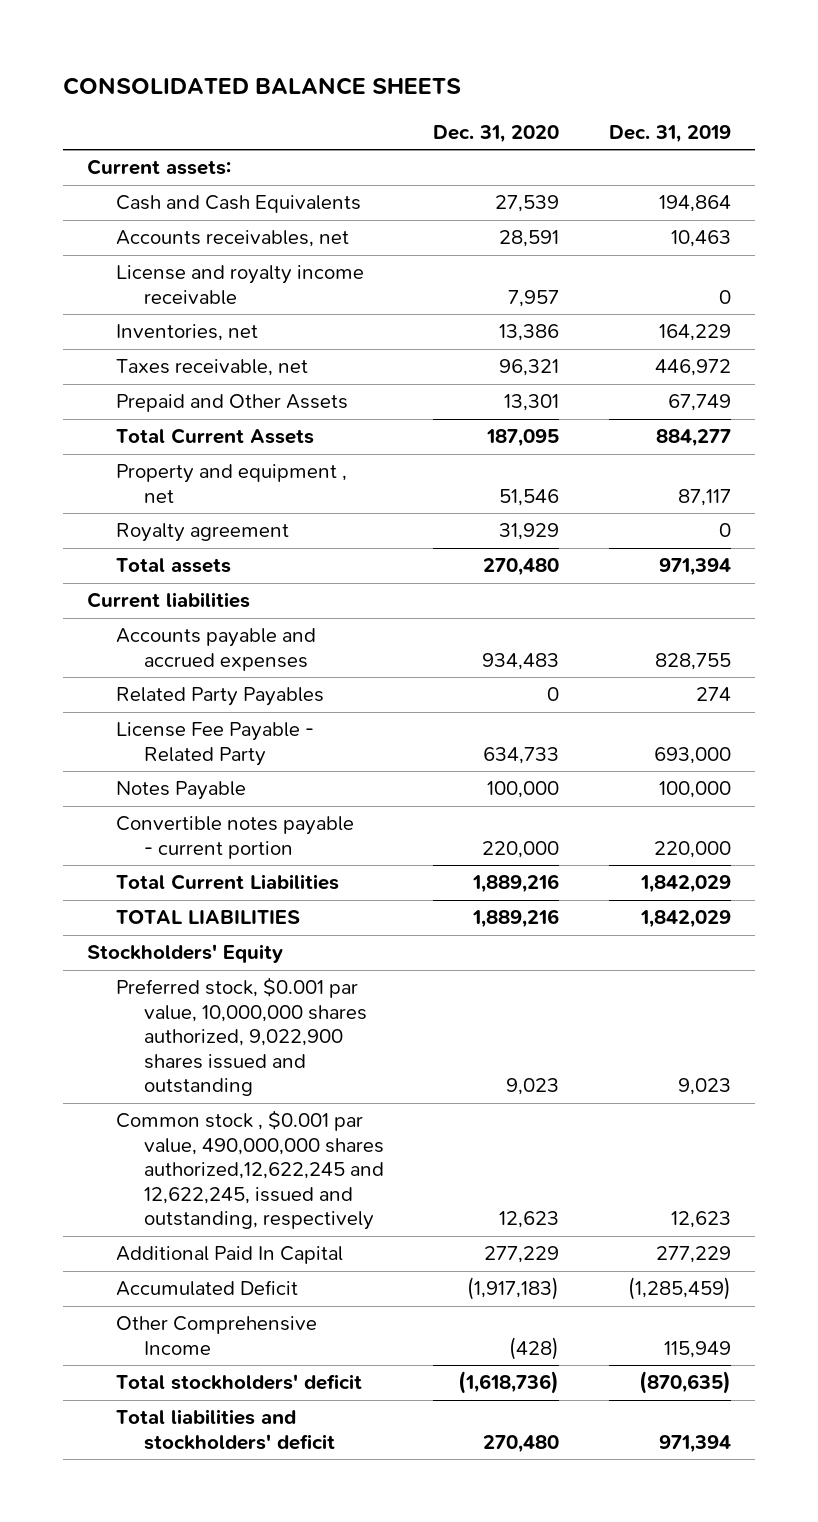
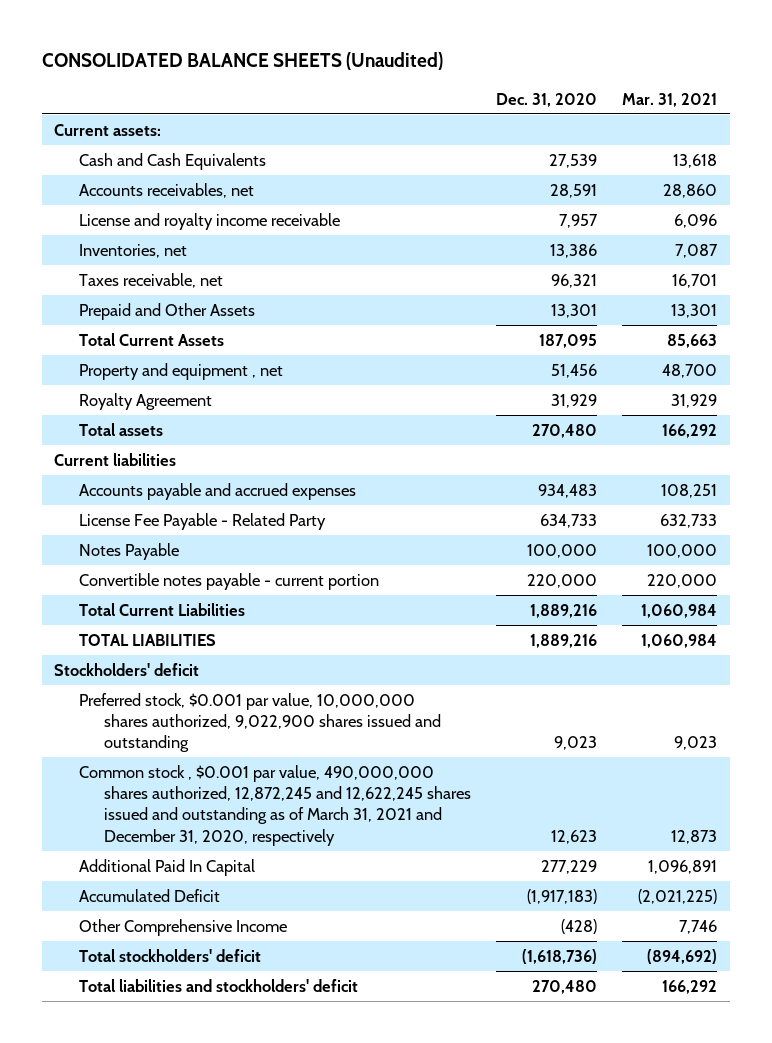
[62,77,461,96] CONSOLIDATED BALANCE SHEETS -> [41,52,443,71] CONSOLIDATED BALANCE SHEETS (Unaudited)
[608,124,731,143] Dec. 31, 2019 -> none
none -> [622,92,718,107] Mar. 31, 2021
[499,488,560,506] 51,546 -> [551,363,598,378] 51,456
[115,523,289,543] Royalty agreement -> [79,392,213,410] Royalty Agreement
[115,687,324,707] Related Party Payables -> none
[87,944,284,964] Stockholders' Equity -> [54,662,200,676] Stockholders' deficit
[115,1110,385,1230] Common stock , $0.001 par value, 490,000,000 shares authorized,12,622,245 and 12,622,245, issued and outstanding, respectively -> [79,764,472,846] Common stock , $0.001 par value, 490,000,000 shares authorized, 12,872,245 and 12,622,245 shares issued and outstanding as of March 31, 2021 and December 31, 2020, respectively

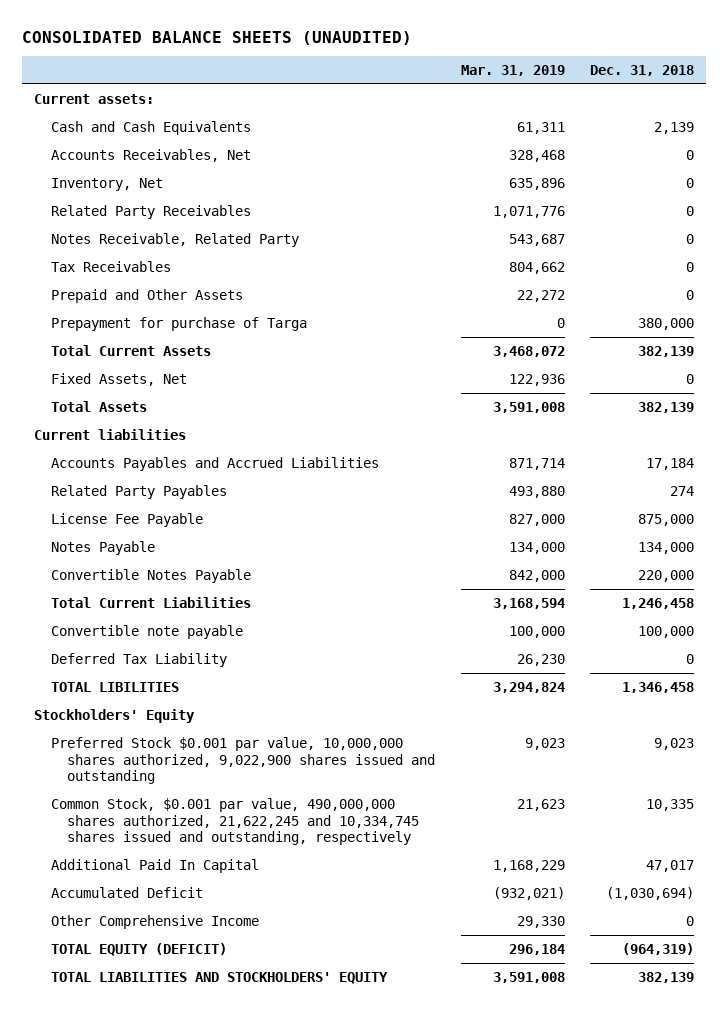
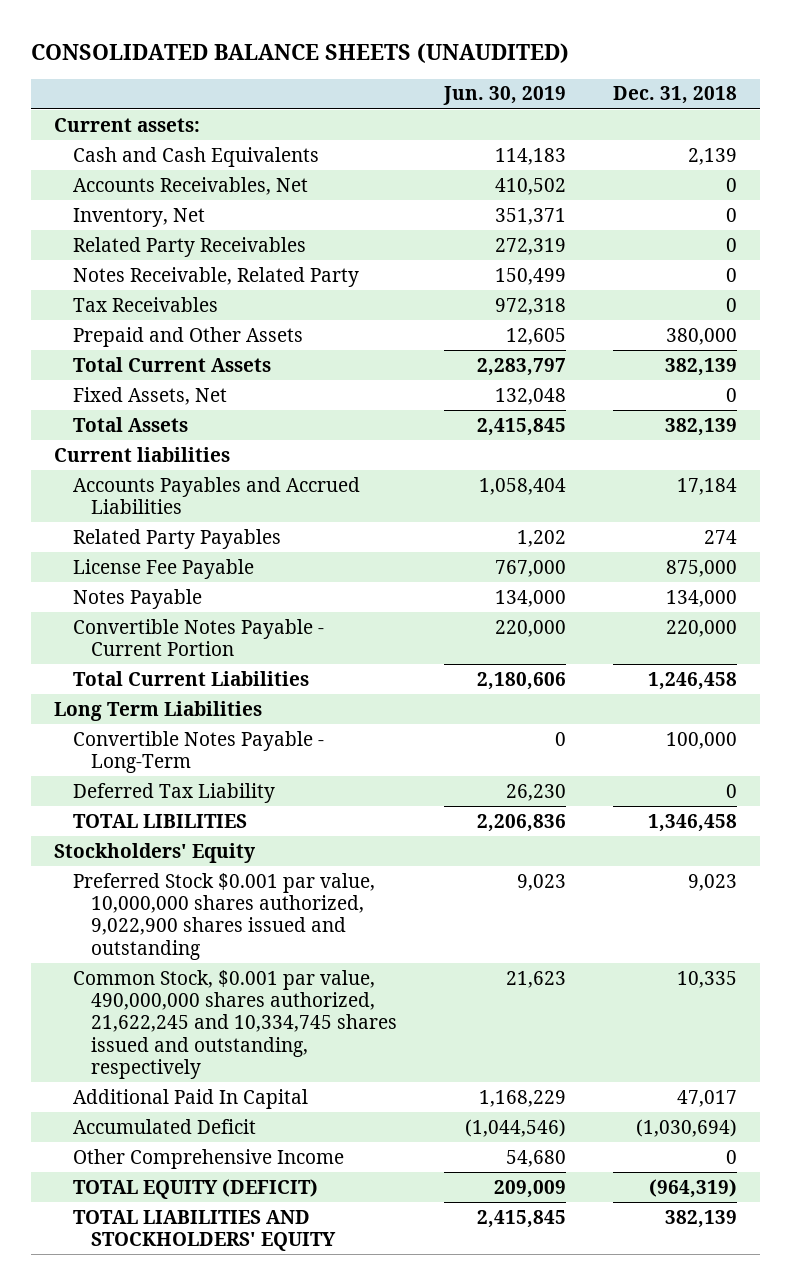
[460,65,565,77] Mar. 31, 2019 -> none
none -> [442,86,566,106] Jun. 30, 2019
[50,316,307,331] Prepayment for purchase of Targa -> none
[685,289,694,300] 0 -> [665,327,737,345] 380,000
[50,568,251,583] Convertible Notes Payable -> [72,618,324,657] Convertible Notes Payable - Current Portion
none -> [54,700,263,721] Long Term Liabilities
[50,624,243,639] Convertible note payable -> [72,730,324,774] Convertible Notes Payable - Long-Term

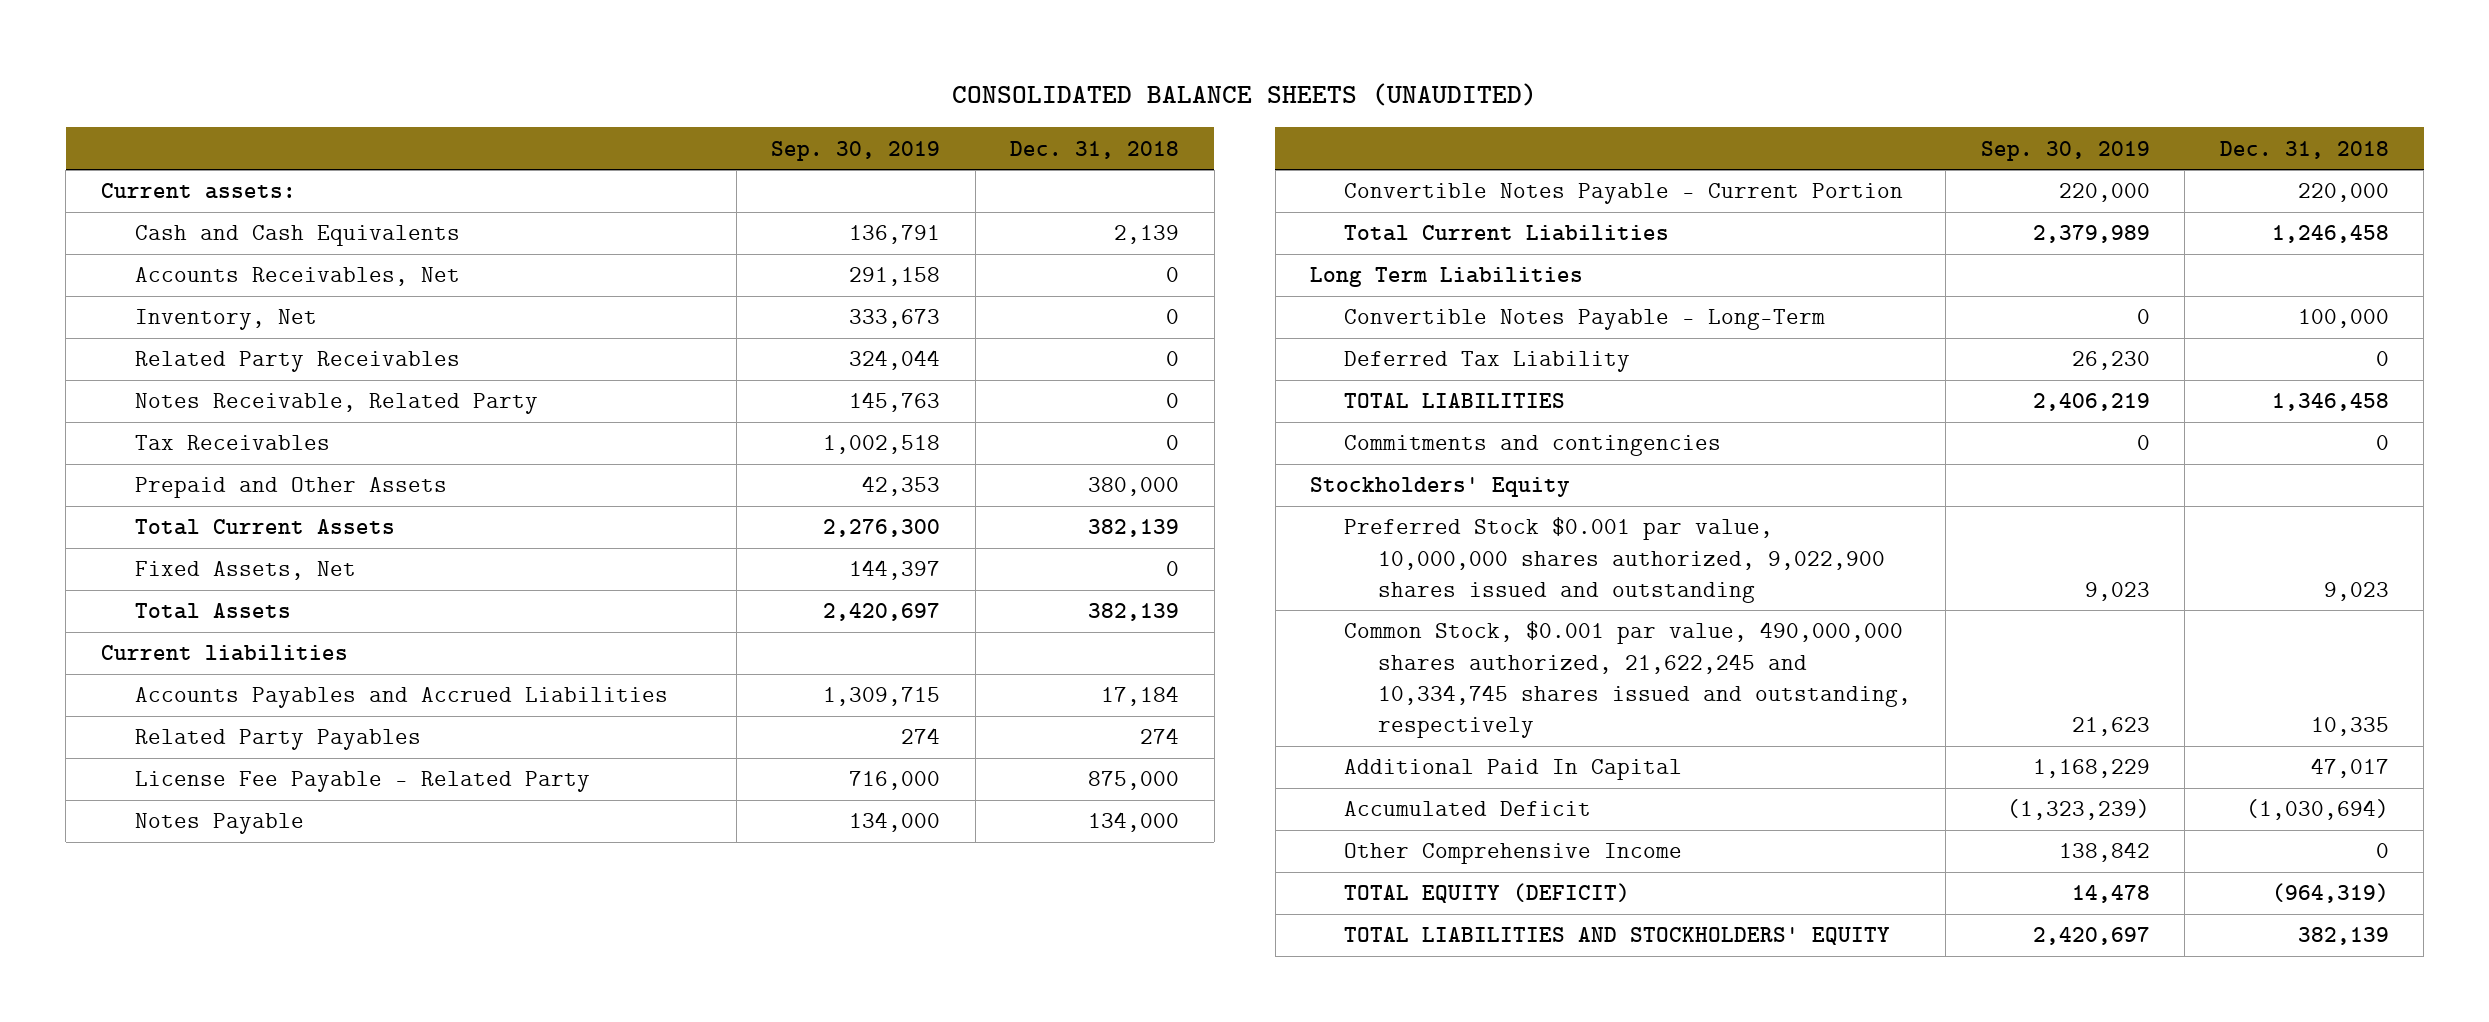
[442,86,566,106] Jun. 30, 2019 -> none
none -> [771,140,941,161] Sep. 30, 2019
[72,558,254,579] License Fee Payable -> [134,771,590,793] License Fee Payable - Related Party
[72,813,247,828] TOTAL LIBILITIES -> [1343,393,1565,409] TOTAL LIABILITIES
none -> [1343,435,1721,457] Commitments and contingencies

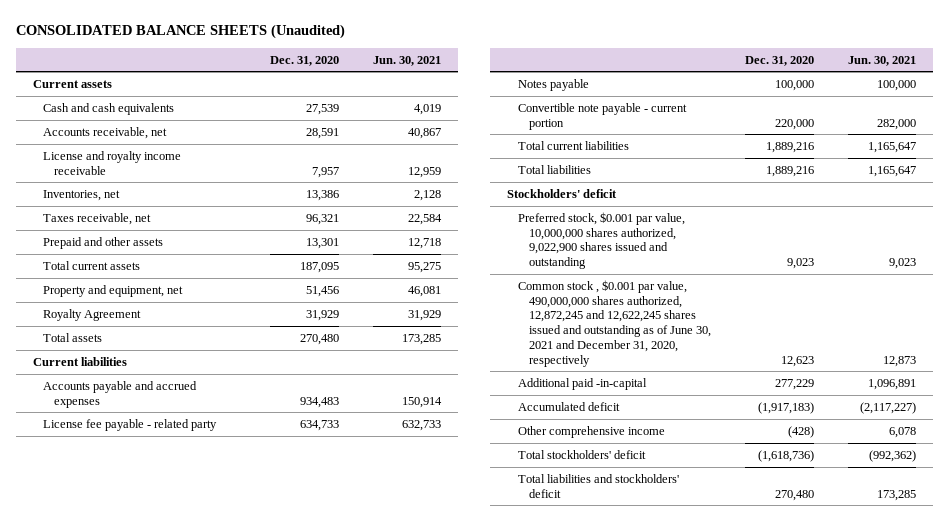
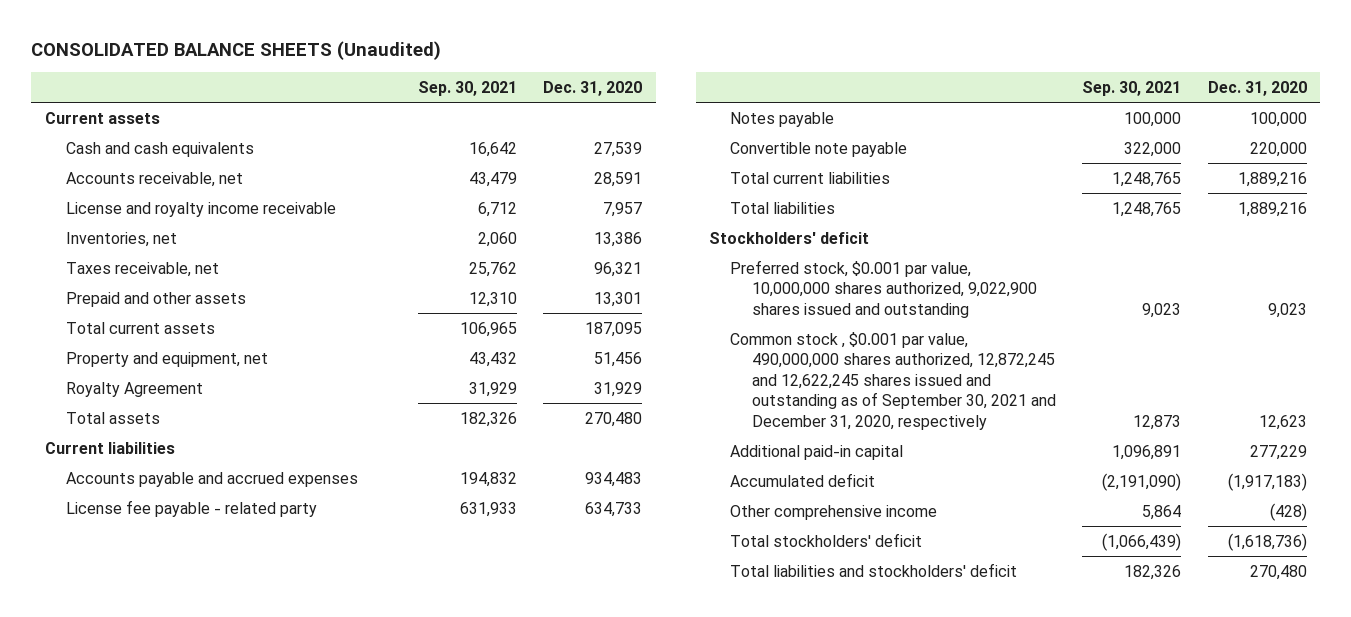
[373,55,442,66] Jun. 30, 2021 -> none
none -> [417,80,517,96] Sep. 30, 2021
[517,102,687,130] Convertible note payable - current portion -> [730,141,908,157] Convertible note payable
[517,279,711,367] Common stock , $0.001 par value, 490,000,000 shares authorized, 12,872,245 and 12,622,245 shares issued and outstanding as of June 30, 2021 and December 31, 2020, respectively -> [730,331,1056,430] Common stock , $0.001 par value, 490,000,000 shares authorized, 12,872,245 and 12,622,245 shares issued and outstanding as of September 30, 2021 and December 31, 2020, respectively
[517,377,647,390] Additional paid -in-capital -> [730,444,904,460] Additional paid-in capital

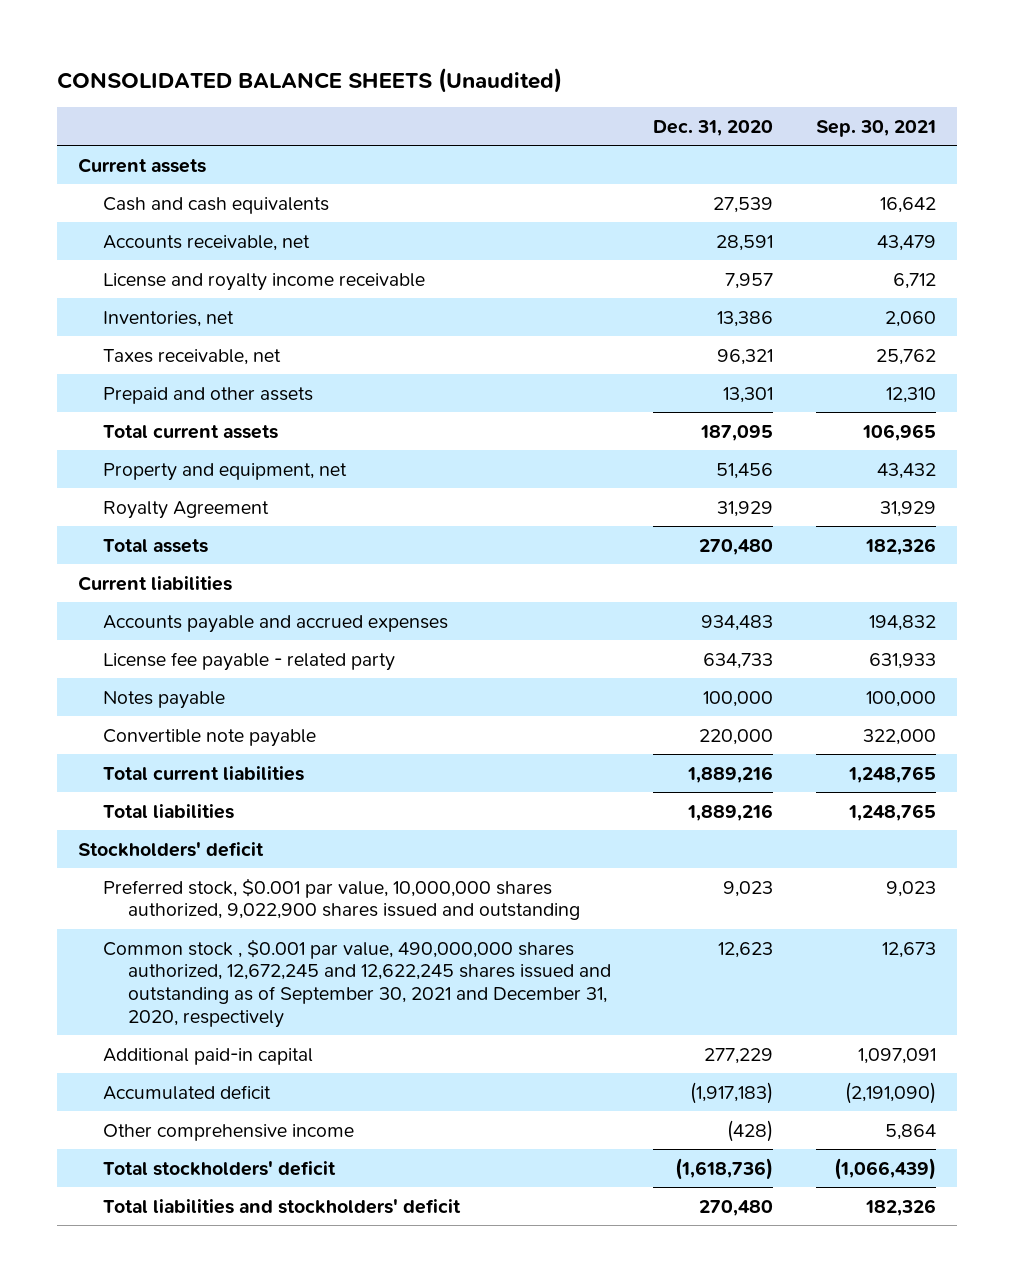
[730,331,1056,430] Common stock , $0.001 par value, 490,000,000 shares authorized, 12,872,245 and 12,622,245 shares issued and outstanding as of September 30, 2021 and December 31, 2020, respectively -> [103,938,611,1028] Common stock , $0.001 par value, 490,000,000 shares authorized, 12,672,245 and 12,622,245 shares issued and outstanding as of September 30, 2021 and December 31, 2020, respectively
[1133,414,1182,430] 12,873 -> [881,941,936,958] 12,673
[1112,444,1182,460] 1,096,891 -> [857,1047,936,1064] 1,097,091

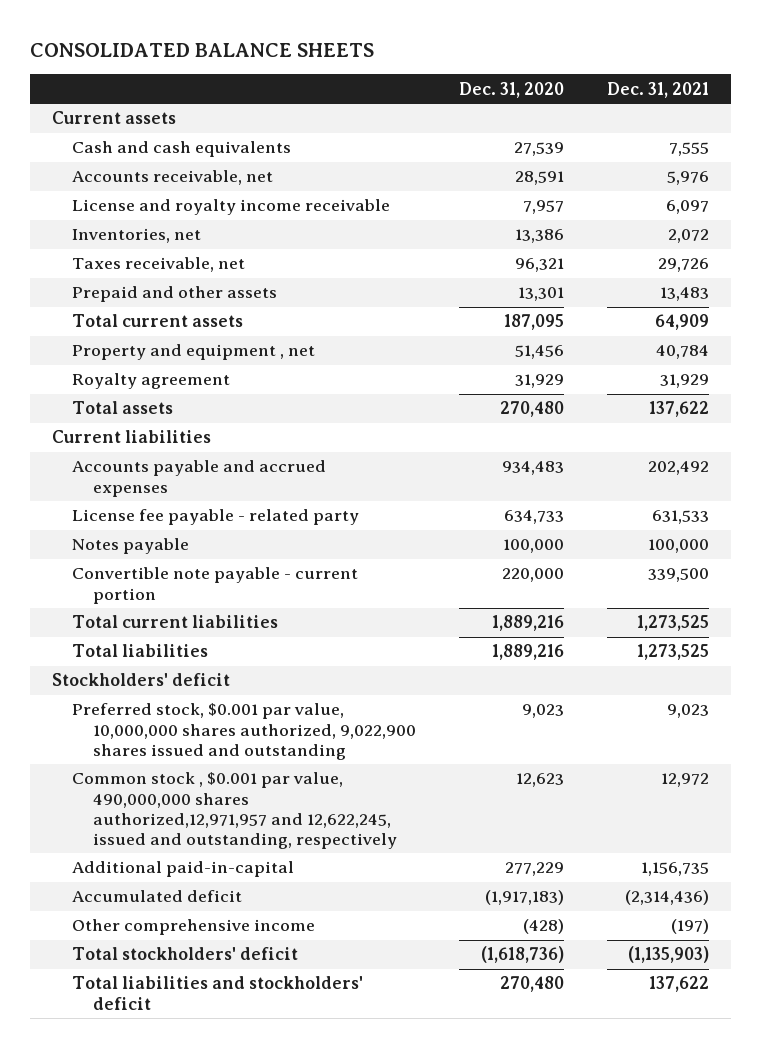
[57,67,563,93] CONSOLIDATED BALANCE SHEETS (Unaudited) -> [30,43,375,58] CONSOLIDATED BALANCE SHEETS
[815,119,936,137] Sep. 30, 2021 -> none
none -> [607,81,710,98] Dec. 31, 2021
[103,462,348,481] Property and equipment, net -> [72,344,316,361] Property and equipment , net
[103,500,270,519] Royalty Agreement -> [72,373,231,390] Royalty agreement
[103,728,317,747] Convertible note payable -> [72,567,359,604] Convertible note payable - current portion
[103,938,611,1028] Common stock , $0.001 par value, 490,000,000 shares authorized, 12,672,245 and 12,622,245 shares issued and outstanding as of September 30, 2021 and December 31, 2020, respectively -> [72,772,398,849] Common stock , $0.001 par value, 490,000,000 shares authorized,12,971,957 and 12,622,245, issued and outstanding, respectively
[103,1047,314,1065] Additional paid-in capital -> [72,861,295,878] Additional paid-in-capital

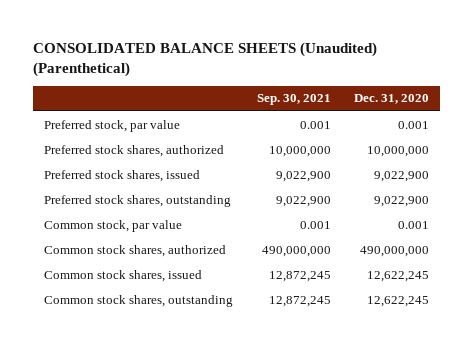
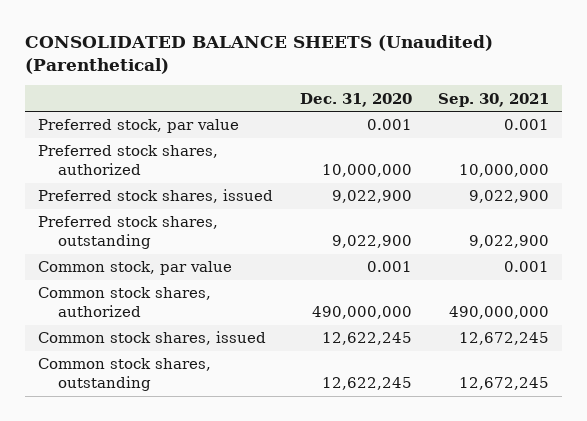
[268,270,331,282] 12,872,245 -> [459,332,550,346] 12,672,245
[268,295,331,307] 12,872,245 -> [459,377,550,391] 12,672,245

